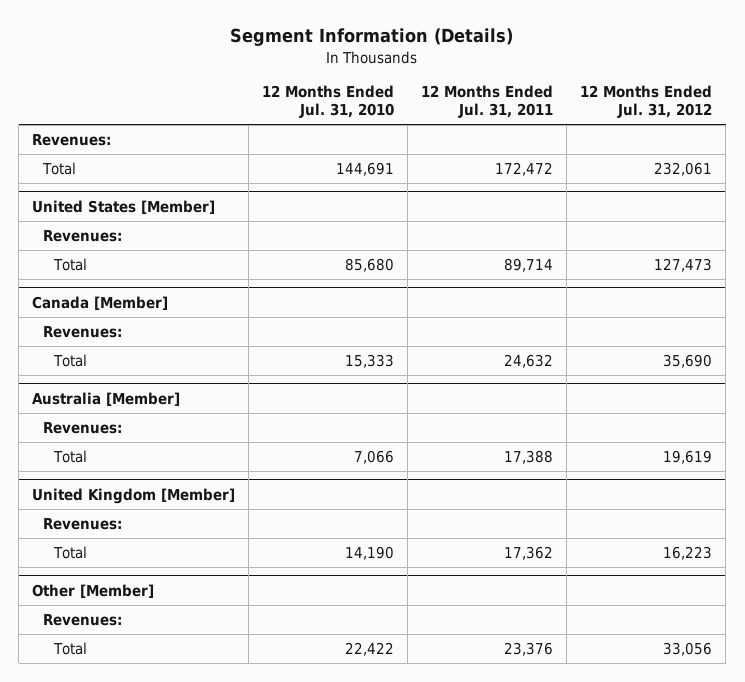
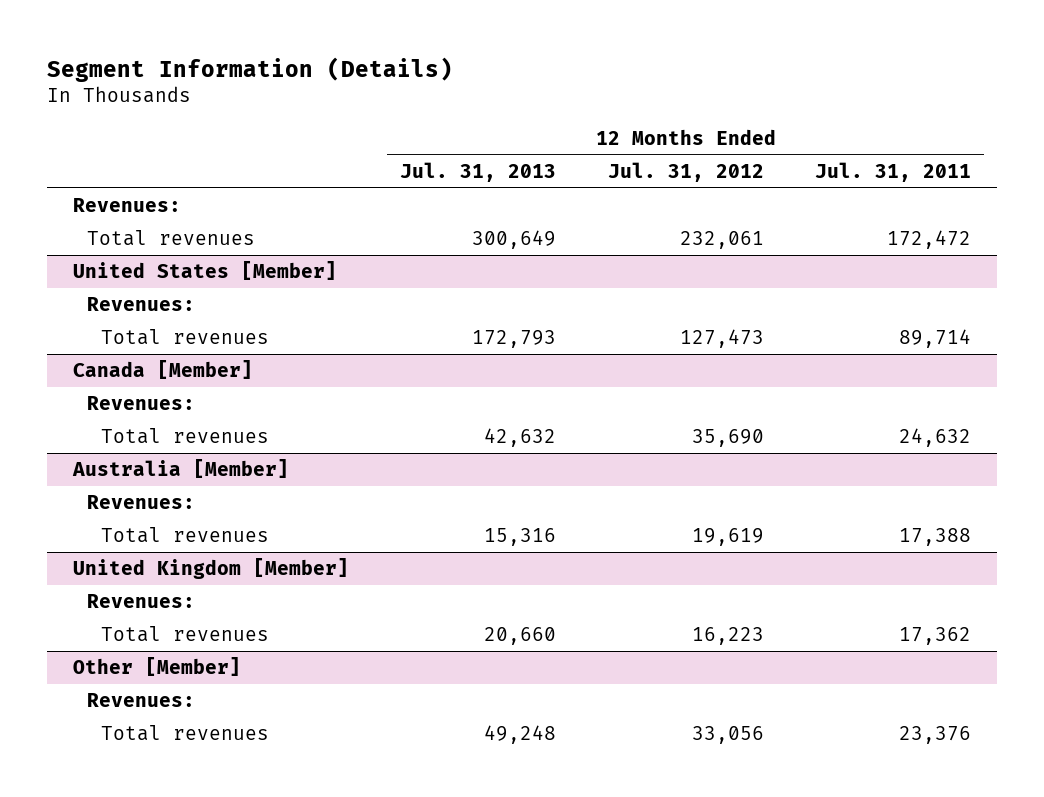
[262,85,395,119] 12 Months Ended Jul. 31, 2010 -> none
none -> [400,161,557,182] Jul. 31, 2013
[42,161,77,175] Total -> [86,230,255,247] Total revenues
[53,257,88,271] Total -> [100,329,269,346] Total revenues
[53,353,88,367] Total -> [100,428,269,445] Total revenues
[53,449,88,463] Total -> [100,527,269,544] Total revenues
[53,545,88,559] Total -> [100,626,269,643] Total revenues
[53,641,88,655] Total -> [100,725,269,742] Total revenues

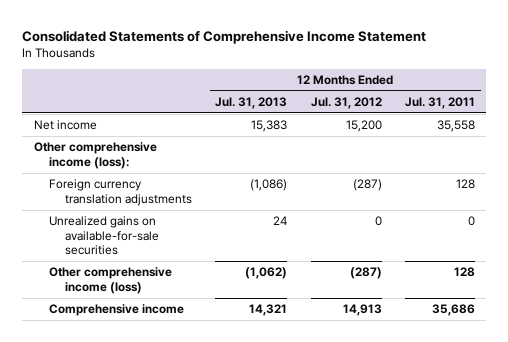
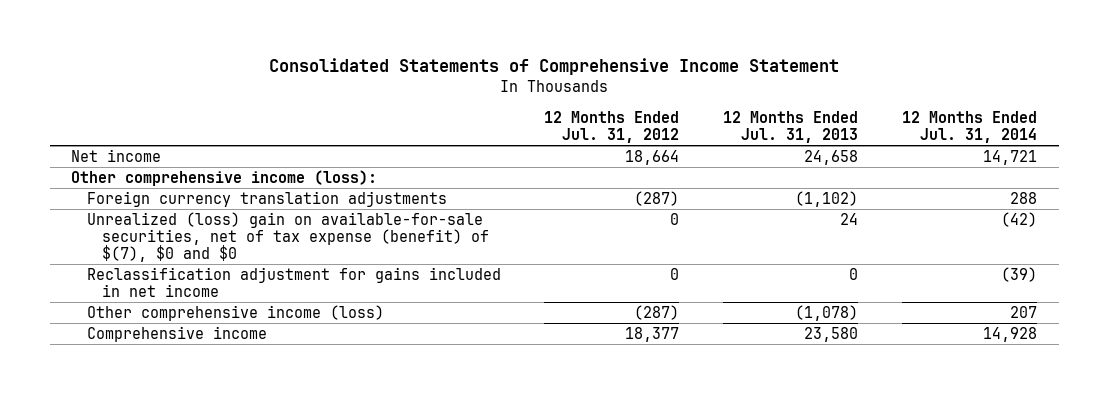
[404,96,475,109] Jul. 31, 2011 -> none
none -> [901,110,1037,144] 12 Months Ended Jul. 31, 2014
[251,120,288,133] 15,383 -> [804,149,859,165] 24,658
[345,120,382,133] 15,200 -> [625,149,680,165] 18,664
[250,179,288,192] (1,086) -> [795,190,859,207] (1,102)
[49,216,160,256] Unrealized gains on available-for-sale securities -> [86,211,490,263] Unrealized (loss) gain on available-for-sale securities, net of tax expense (benefit) of $(7), $0 and $0
none -> [86,266,501,298] Reclassification adjustment for gains included in net income
[245,267,288,280] (1,062) -> [795,304,859,321] (1,078)
[249,304,288,317] 14,321 -> [804,326,859,342] 23,580
[342,304,382,317] 14,913 -> [625,326,680,342] 18,377

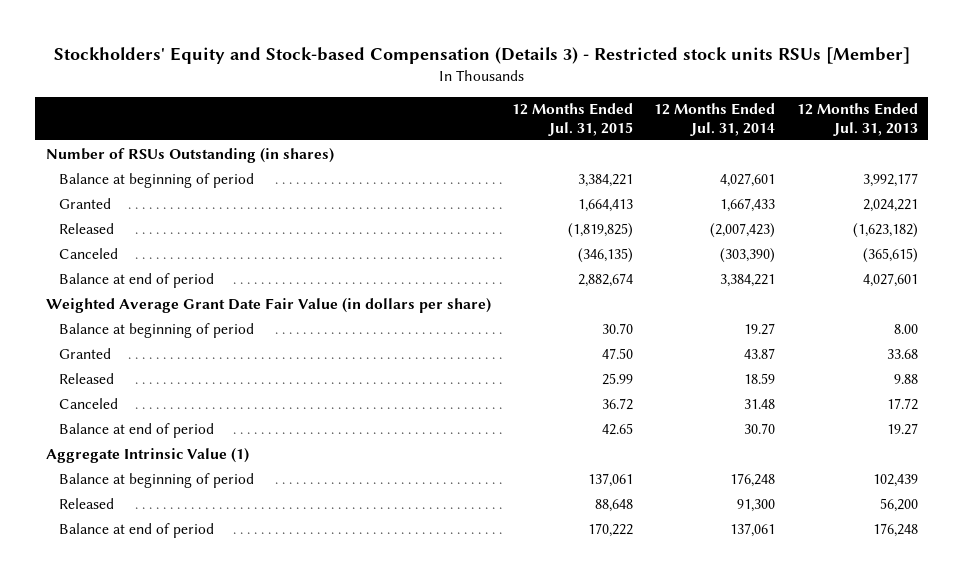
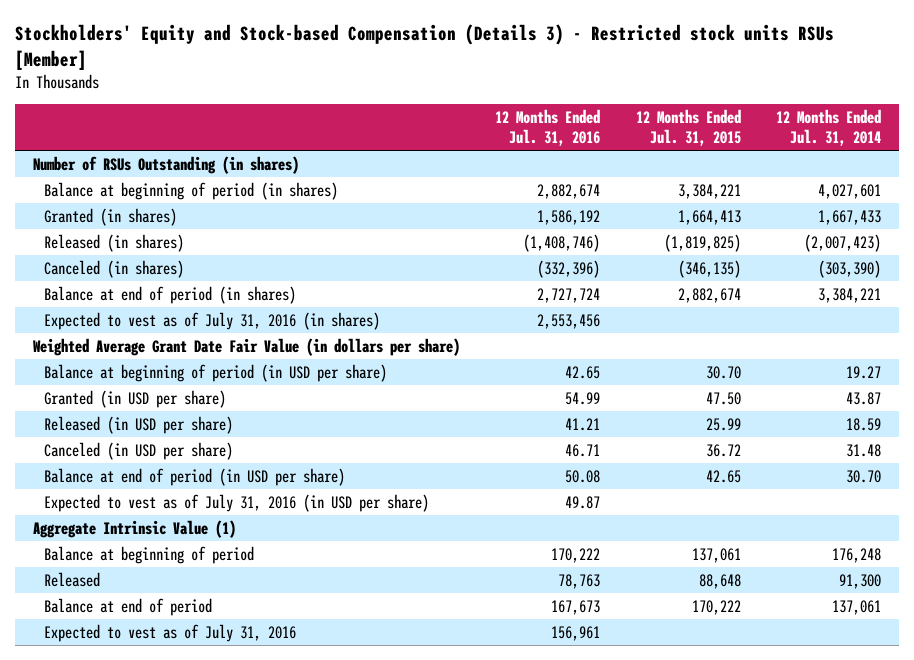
[796,103,918,136] 12 Months Ended Jul. 31, 2013 -> none
none -> [495,109,601,147] 12 Months Ended Jul. 31, 2016
[59,172,255,188] Balance at beginning of period -> [44,181,339,200] Balance at beginning of period (in shares)
[59,197,112,209] Granted -> [44,207,178,226] Granted (in shares)
[59,222,115,234] Released -> [44,233,185,252] Released (in shares)
[59,247,119,259] Canceled -> [44,259,185,278] Canceled (in shares)
[59,272,215,288] Balance at end of period -> [44,285,297,304] Balance at end of period (in shares)
none -> [44,311,381,330] Expected to vest as of July 31, 2016 (in shares)
[59,322,255,338] Balance at beginning of period -> [44,363,388,382] Balance at beginning of period (in USD per share)
[59,347,112,359] Granted -> [44,389,227,408] Granted (in USD per share)
[59,372,115,384] Released -> [44,415,234,434] Released (in USD per share)
[59,397,119,409] Canceled -> [44,441,234,460] Canceled (in USD per share)
[59,422,215,438] Balance at end of period -> [44,467,346,486] Balance at end of period (in USD per share)
none -> [44,493,430,512] Expected to vest as of July 31, 2016 (in USD per share)
none -> [44,623,297,642] Expected to vest as of July 31, 2016

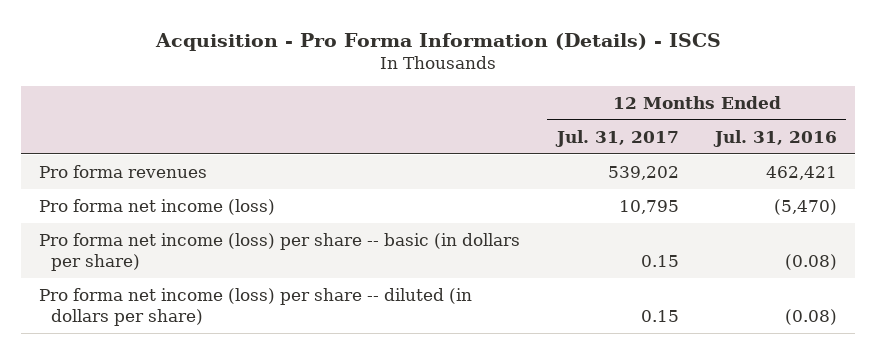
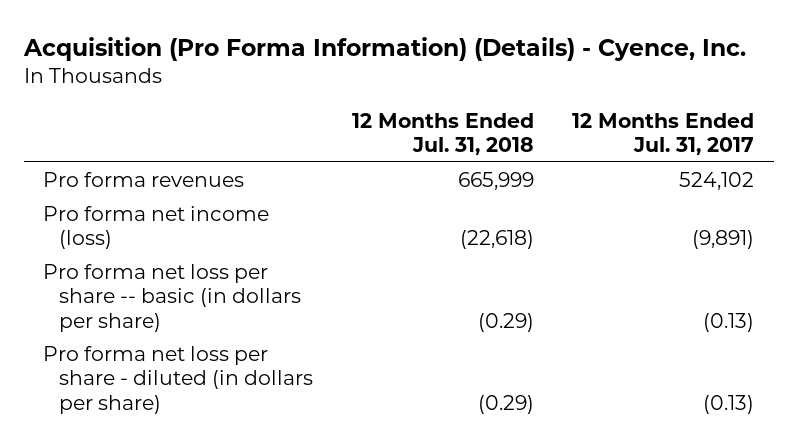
[155,32,722,51] Acquisition - Pro Forma Information (Details) - ISCS -> [22,36,746,61] Acquisition (Pro Forma Information) (Details) - Cyence, Inc.
[713,129,838,147] Jul. 31, 2016 -> none
none -> [351,113,534,156] 12 Months Ended Jul. 31, 2018
[607,166,679,181] 539,202 -> [679,172,755,191] 524,102
[618,200,679,215] 10,795 -> [692,230,755,250] (9,891)
[39,233,521,271] Pro forma net income (loss) per share -- basic (in dollars per share) -> [43,264,302,332] Pro forma net loss per share -- basic (in dollars per share)
[640,254,679,267] 0.15 -> [703,312,755,332] (0.13)
[39,288,473,326] Pro forma net income (loss) per share -- diluted (in dollars per share) -> [43,346,314,414] Pro forma net loss per share - diluted (in dollars per share)
[640,309,679,322] 0.15 -> [703,394,755,414] (0.13)

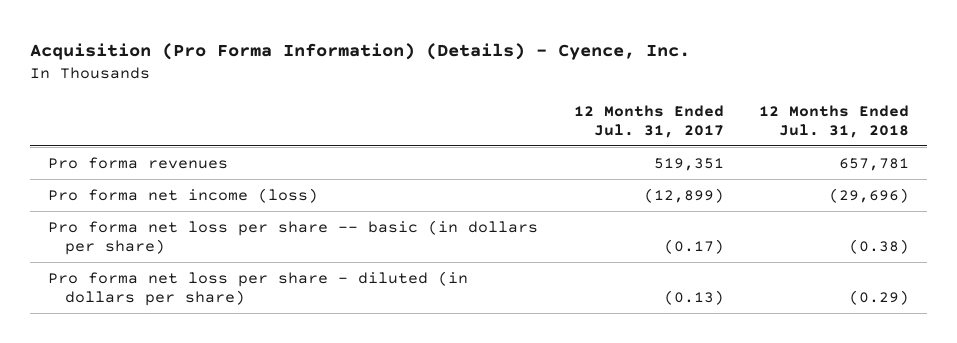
[457,172,534,191] 665,999 -> [839,157,910,171] 657,781
[679,172,755,191] 524,102 -> [653,157,724,171] 519,351
[459,230,534,250] (22,618) -> [829,187,910,203] (29,696)
[692,230,755,250] (9,891) -> [643,187,724,203] (12,899)
[477,312,534,332] (0.29) -> [849,239,910,255] (0.38)
[703,312,755,332] (0.13) -> [663,239,724,255] (0.17)

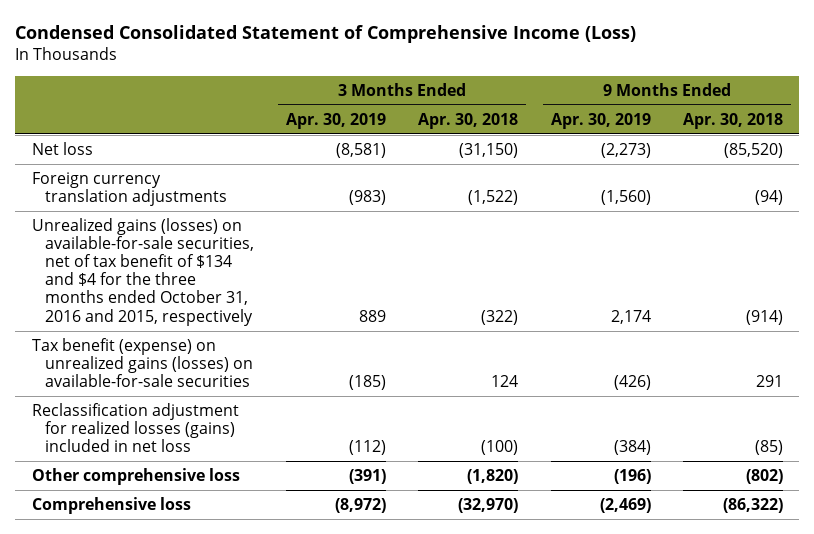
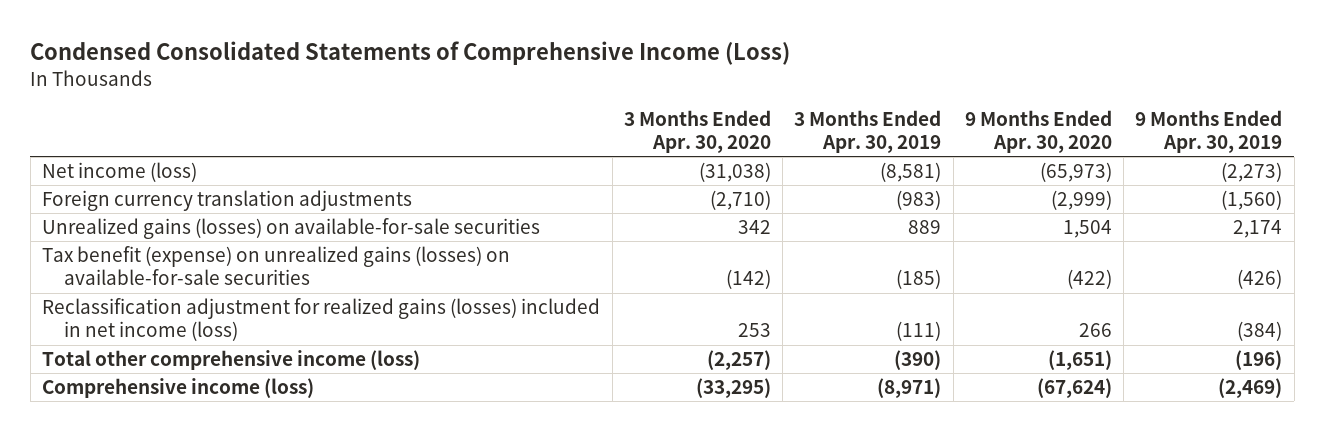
[15,25,637,44] Condensed Consolidated Statement of Comprehensive Income (Loss) -> [30,41,791,66] Condensed Consolidated Statements of Comprehensive Income (Loss)
[418,112,519,129] Apr. 30, 2018 -> none
[682,112,783,129] Apr. 30, 2018 -> none
none -> [623,109,771,154] 3 Months Ended Apr. 30, 2020
none -> [964,109,1112,154] 9 Months Ended Apr. 30, 2020
[31,141,93,155] Net loss -> [42,162,198,183] Net income (loss)
[31,217,254,326] Unrealized gains (losses) on available-for-sale securities, net of tax benefit of $134 and $4 for the three months ended October 31, 2016 and 2015, respectively -> [42,218,541,240] Unrealized gains (losses) on available-for-sale securities
[31,402,239,453] Reclassification adjustment for realized losses (gains) included in net loss -> [42,298,601,342] Reclassification adjustment for realized gains (losses) included in net income (loss)
[349,440,387,456] (112) -> [896,321,942,342] (111)
[31,467,240,485] Other comprehensive loss -> [42,350,421,371] Total other comprehensive income (loss)
[349,468,387,484] (391) -> [894,350,942,371] (390)
[31,496,191,514] Comprehensive loss -> [42,378,315,399] Comprehensive income (loss)
[335,497,387,513] (8,972) -> [877,378,942,399] (8,971)

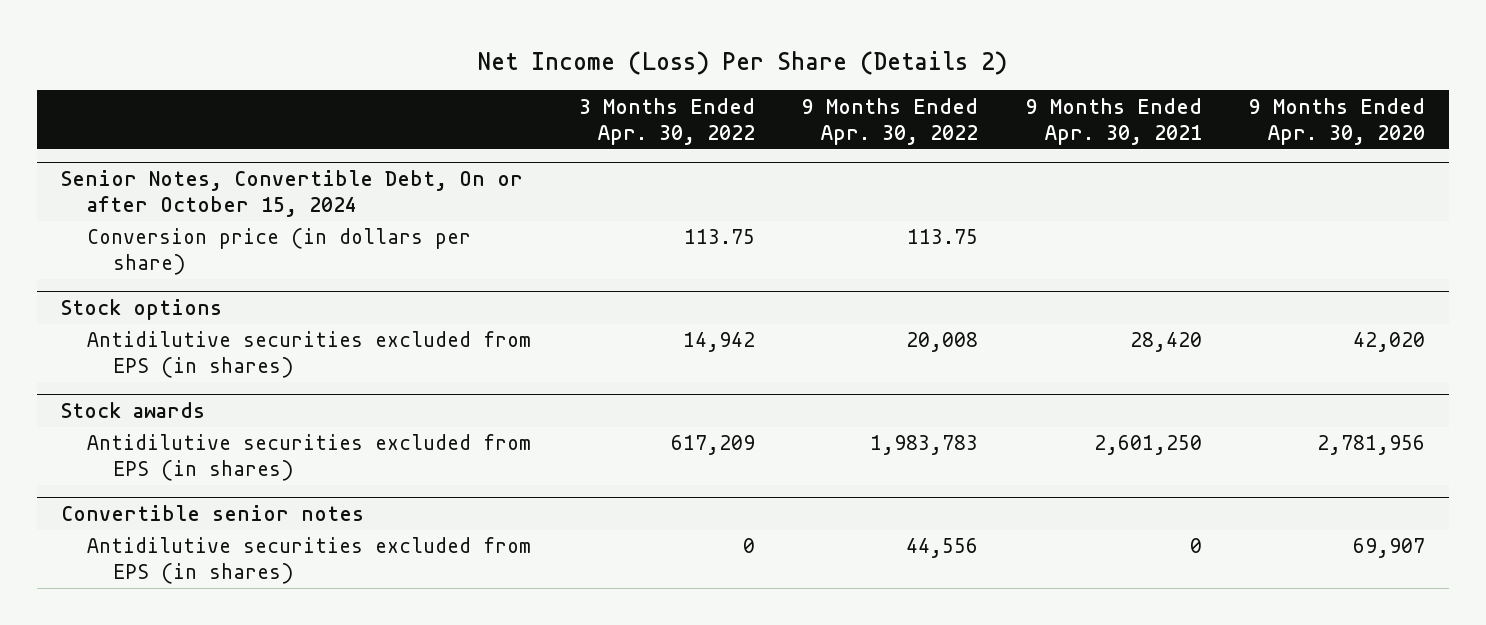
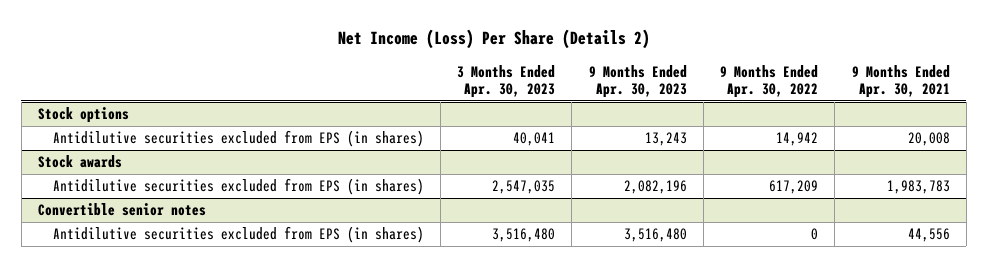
[578,97,755,145] 3 Months Ended Apr. 30, 2022 -> none
[1249,97,1426,145] 9 Months Ended Apr. 30, 2020 -> none
none -> [457,64,556,99] 3 Months Ended Apr. 30, 2023
none -> [588,64,687,99] 9 Months Ended Apr. 30, 2023
[61,170,524,218] Senior Notes, Convertible Debt, On or after October 15, 2024 -> none
[87,228,472,276] Conversion price (in dollars per share) -> none
[906,332,979,353] 20,008 -> [776,132,819,147] 14,942
[1129,332,1202,353] 28,420 -> [907,132,950,147] 20,008
[870,435,979,456] 1,983,783 -> [769,180,819,195] 617,209
[1093,435,1202,456] 2,601,250 -> [886,180,950,195] 1,983,783
[906,538,979,559] 44,556 -> [811,228,819,241] 0
[1189,538,1202,554] 0 -> [907,228,950,243] 44,556

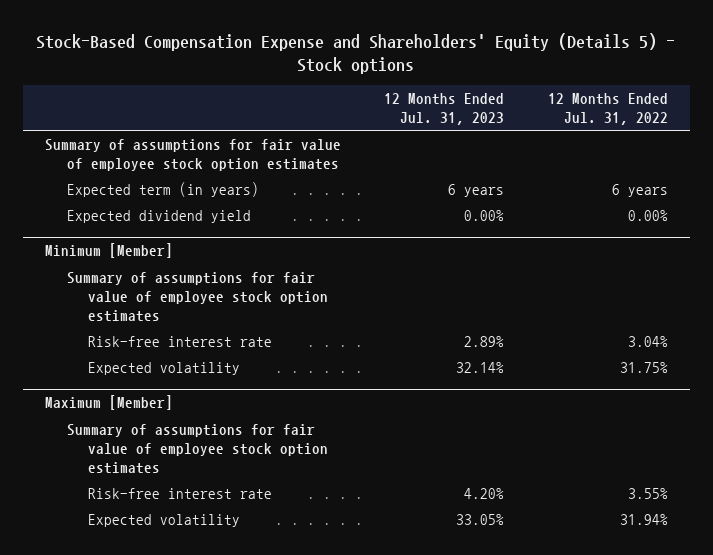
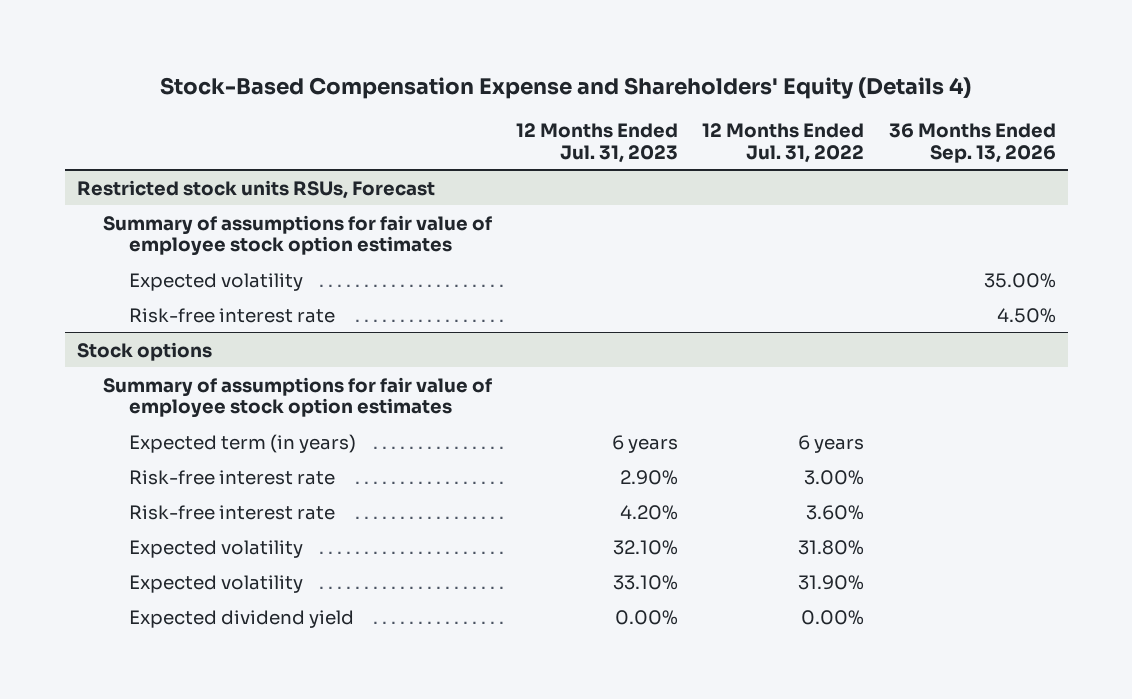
[36,32,676,75] Stock-Based Compensation Expense and Shareholders' Equity (Details 5) - Stock options -> [160,76,972,99] Stock-Based Compensation Expense and Shareholders' Equity (Details 4)
none -> [888,123,1056,163] 36 Months Ended Sep. 13, 2026
none -> [76,179,435,199] Restricted stock units RSUs, Forecast
none -> [128,272,303,291] Expected volatility
none -> [128,307,335,323] Risk-free interest rate
none -> [76,341,212,361] Stock options
none -> [102,376,492,419] Summary of assumptions for fair value of employee stock option estimates
none -> [128,469,335,485] Risk-free interest rate
none -> [128,504,335,520] Risk-free interest rate
none -> [128,539,303,558] Expected volatility
none -> [128,574,303,593] Expected volatility
[44,243,173,259] Minimum [Member] -> none
[66,271,329,322] Summary of assumptions for fair value of employee stock option estimates -> none
[88,335,273,347] Risk-free interest rate -> none
[88,361,241,375] Expected volatility -> none
[44,395,173,411] Maximum [Member] -> none
[66,423,329,474] Summary of assumptions for fair value of employee stock option estimates -> none
[88,487,273,499] Risk-free interest rate -> none
[88,513,241,527] Expected volatility -> none

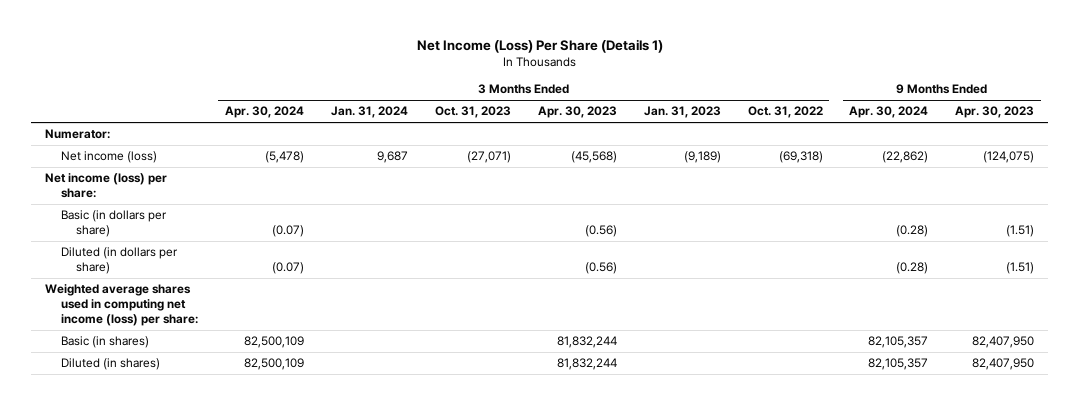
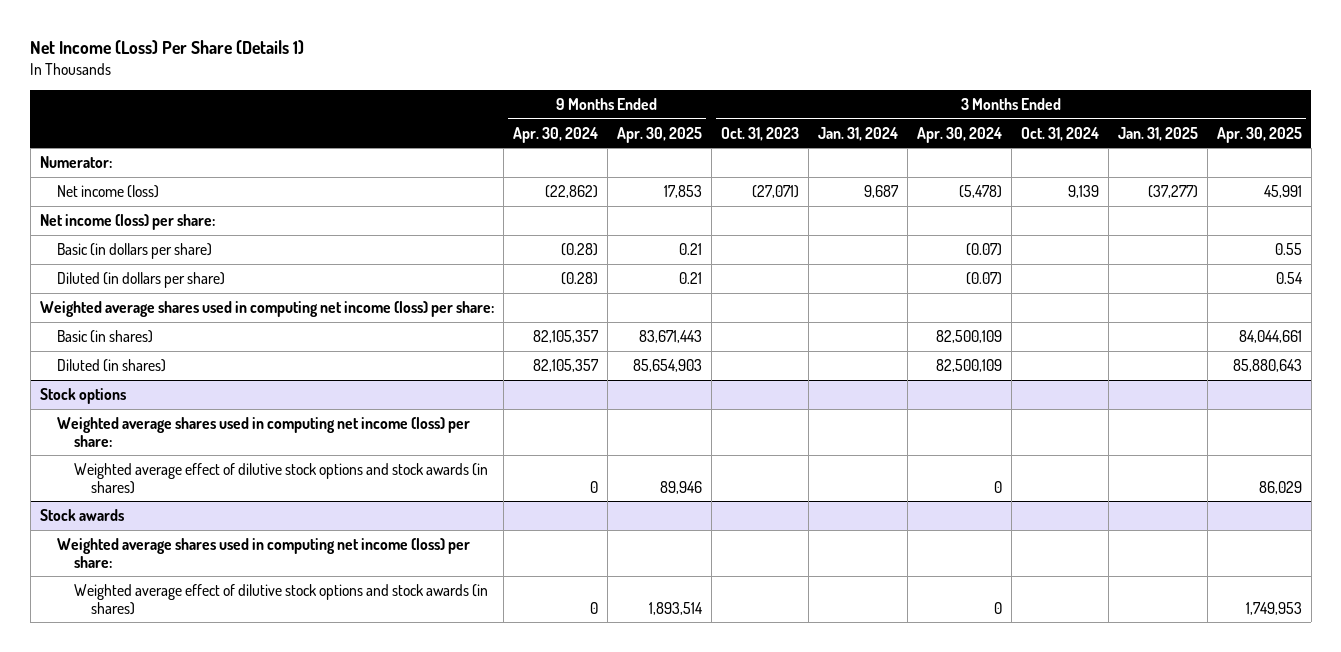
[537,106,617,119] Apr. 30, 2023 -> none
[643,106,721,119] Jan. 31, 2023 -> none
[747,106,823,119] Oct. 31, 2022 -> none
[955,106,1035,119] Apr. 30, 2023 -> none
none -> [616,126,702,143] Apr. 30, 2025
none -> [1020,126,1099,141] Oct. 31, 2024
none -> [1117,126,1198,141] Jan. 31, 2025
none -> [1216,126,1302,143] Apr. 30, 2025
none -> [39,387,126,404] Stock options
none -> [56,416,470,447] Weighted average shares used in computing net income (loss) per share:
none -> [74,462,489,494] Weighted average effect of dilutive stock options and stock awards (in shares)
none -> [39,508,124,521] Stock awards
none -> [56,537,470,568] Weighted average shares used in computing net income (loss) per share:
none -> [74,583,489,615] Weighted average effect of dilutive stock options and stock awards (in shares)

